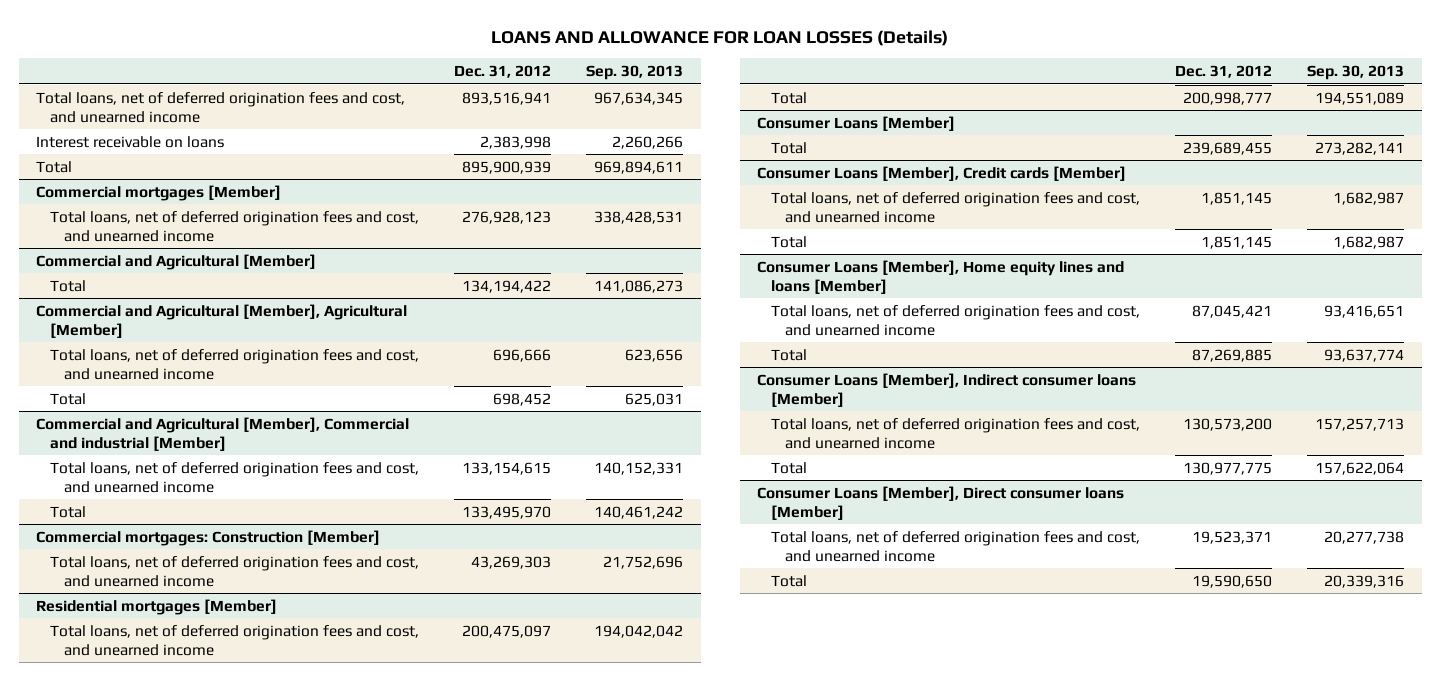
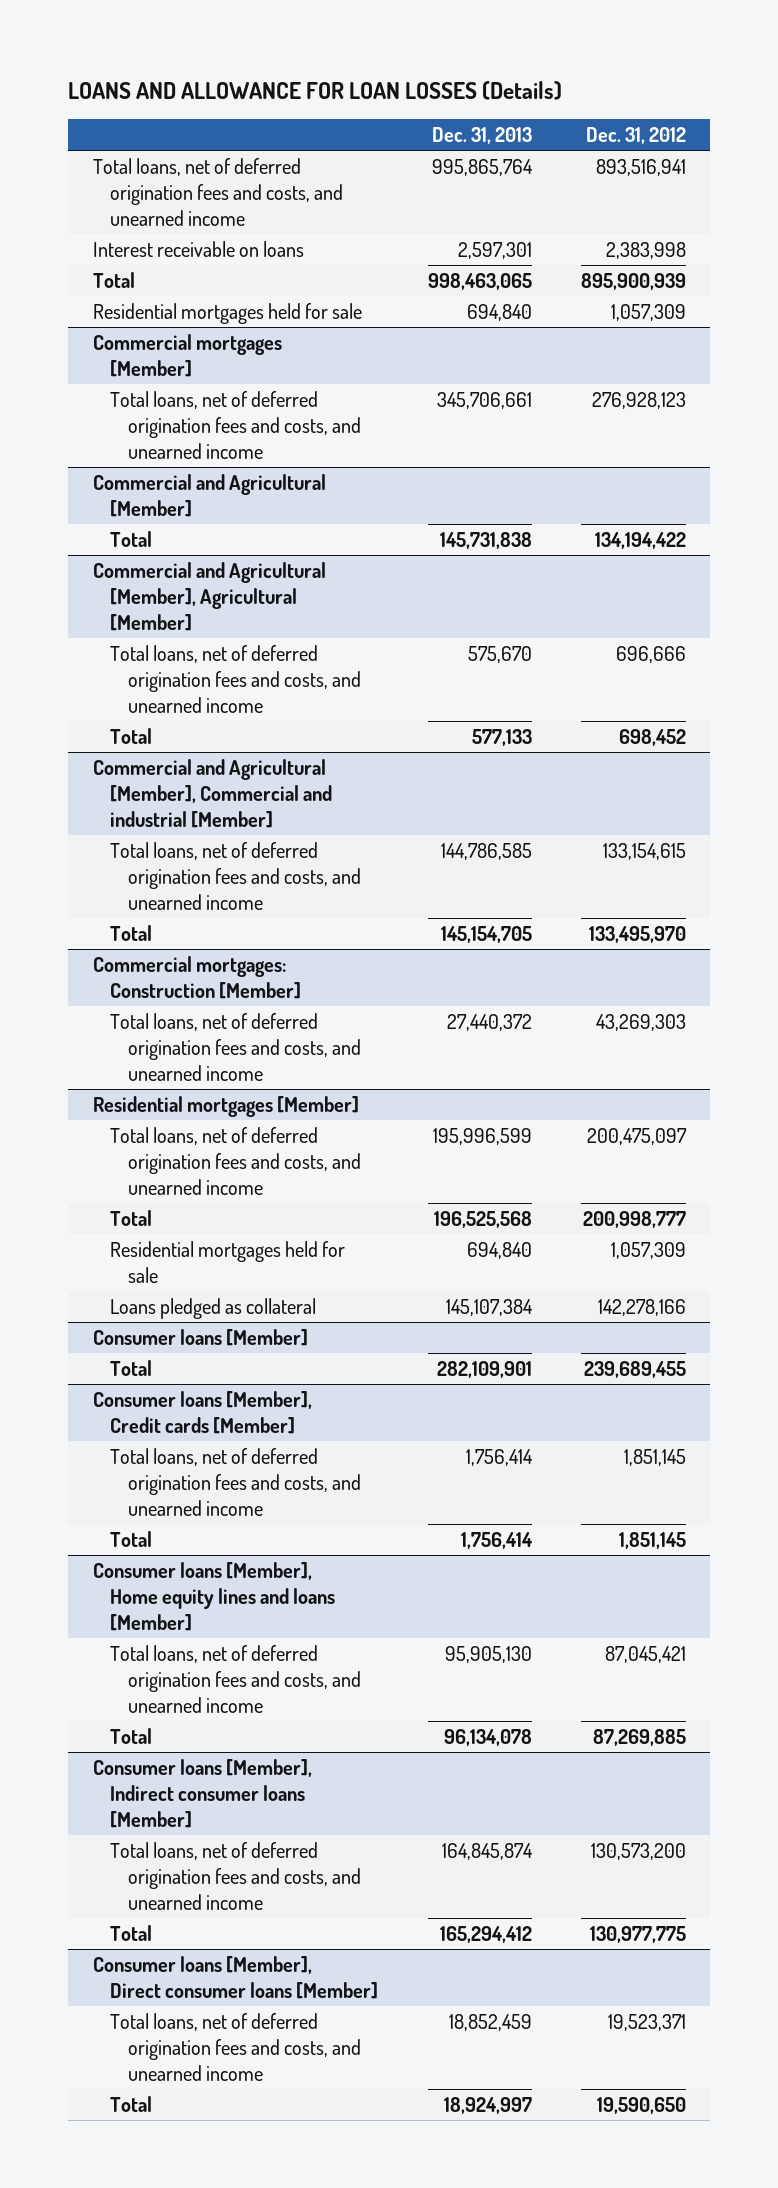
[586,65,684,81] Sep. 30, 2013 -> none
none -> [431,126,532,144] Dec. 31, 2013
[36,91,406,123] Total loans, net of deferred origination fees and cost, and unearned income -> [92,157,344,226] Total loans, net of deferred origination fees and costs, and unearned income
none -> [92,302,362,324] Residential mortgages held for sale
[50,210,420,242] Total loans, net of deferred origination fees and cost, and unearned income -> [110,390,362,459] Total loans, net of deferred origination fees and costs, and unearned income
[50,348,420,380] Total loans, net of deferred origination fees and cost, and unearned income -> [110,644,362,713] Total loans, net of deferred origination fees and costs, and unearned income
[50,461,420,493] Total loans, net of deferred origination fees and cost, and unearned income -> [110,841,362,910] Total loans, net of deferred origination fees and costs, and unearned income
[50,555,420,587] Total loans, net of deferred origination fees and cost, and unearned income -> [110,1012,362,1081] Total loans, net of deferred origination fees and costs, and unearned income
[50,624,420,656] Total loans, net of deferred origination fees and cost, and unearned income -> [110,1126,362,1195] Total loans, net of deferred origination fees and costs, and unearned income
none -> [110,1240,346,1283] Residential mortgages held for sale
none -> [110,1297,317,1319] Loans pledged as collateral
[757,115,956,131] Consumer Loans [Member] -> [92,1328,308,1346] Consumer loans [Member]
[757,165,1127,181] Consumer Loans [Member], Credit cards [Member] -> [92,1390,312,1434] Consumer loans [Member], Credit cards [Member]
[770,191,1140,223] Total loans, net of deferred origination fees and cost, and unearned income -> [110,1447,362,1516] Total loans, net of deferred origination fees and costs, and unearned income
[757,259,1125,294] Consumer Loans [Member], Home equity lines and loans [Member] -> [92,1561,336,1631] Consumer loans [Member], Home equity lines and loans [Member]
[770,304,1140,336] Total loans, net of deferred origination fees and cost, and unearned income -> [110,1644,362,1713] Total loans, net of deferred origination fees and costs, and unearned income
[757,372,1137,407] Consumer Loans [Member], Indirect consumer loans [Member] -> [92,1758,312,1828] Consumer loans [Member], Indirect consumer loans [Member]
[770,417,1140,449] Total loans, net of deferred origination fees and cost, and unearned income -> [110,1841,362,1910] Total loans, net of deferred origination fees and costs, and unearned income
[757,485,1125,520] Consumer Loans [Member], Direct consumer loans [Member] -> [92,1955,379,1999] Consumer loans [Member], Direct consumer loans [Member]
[770,530,1140,562] Total loans, net of deferred origination fees and cost, and unearned income -> [110,2012,362,2081] Total loans, net of deferred origination fees and costs, and unearned income

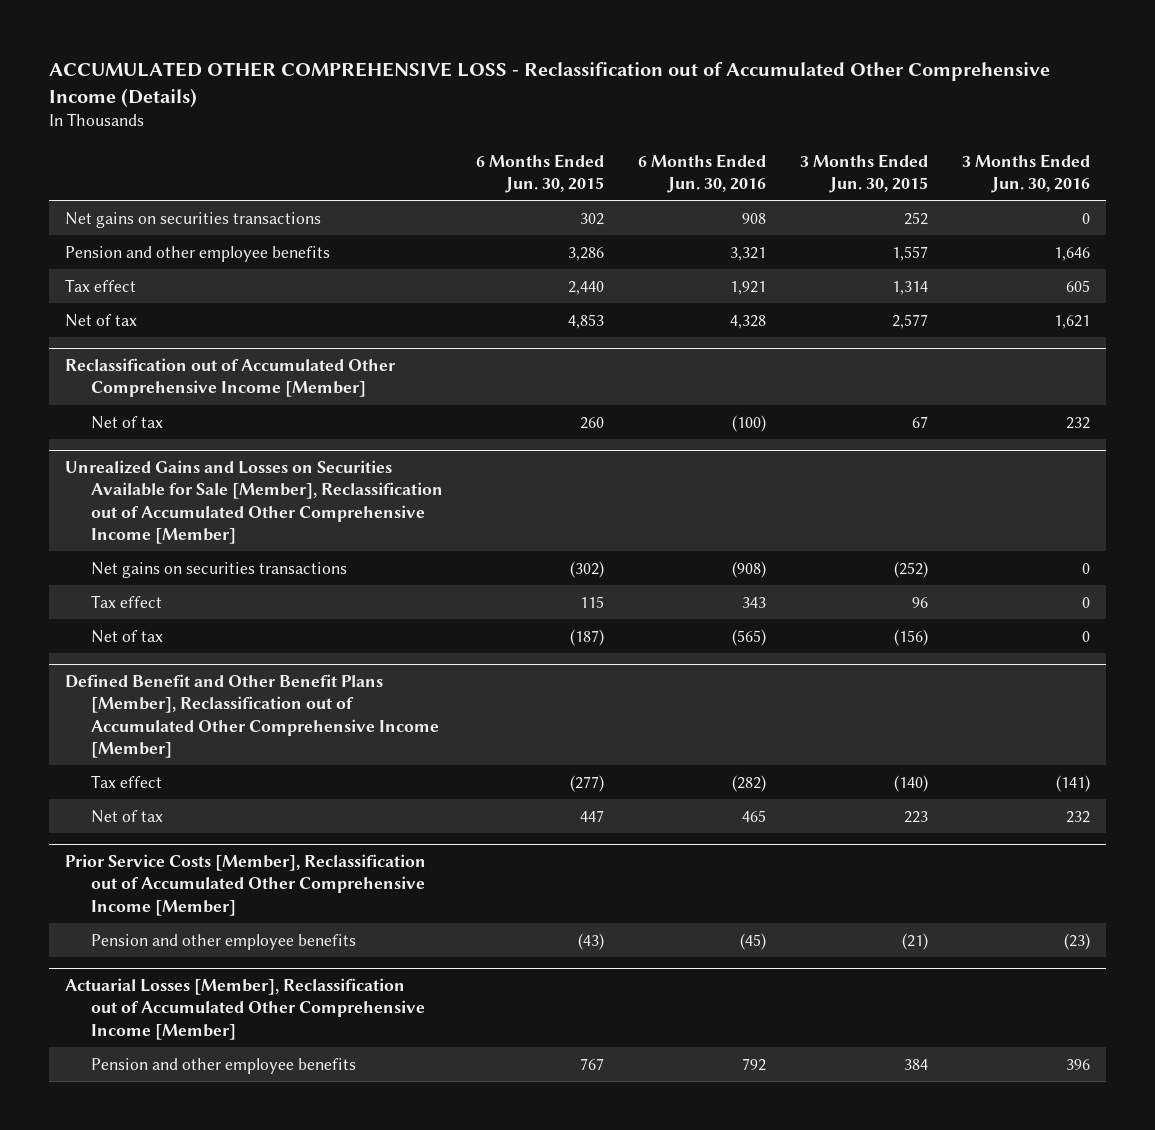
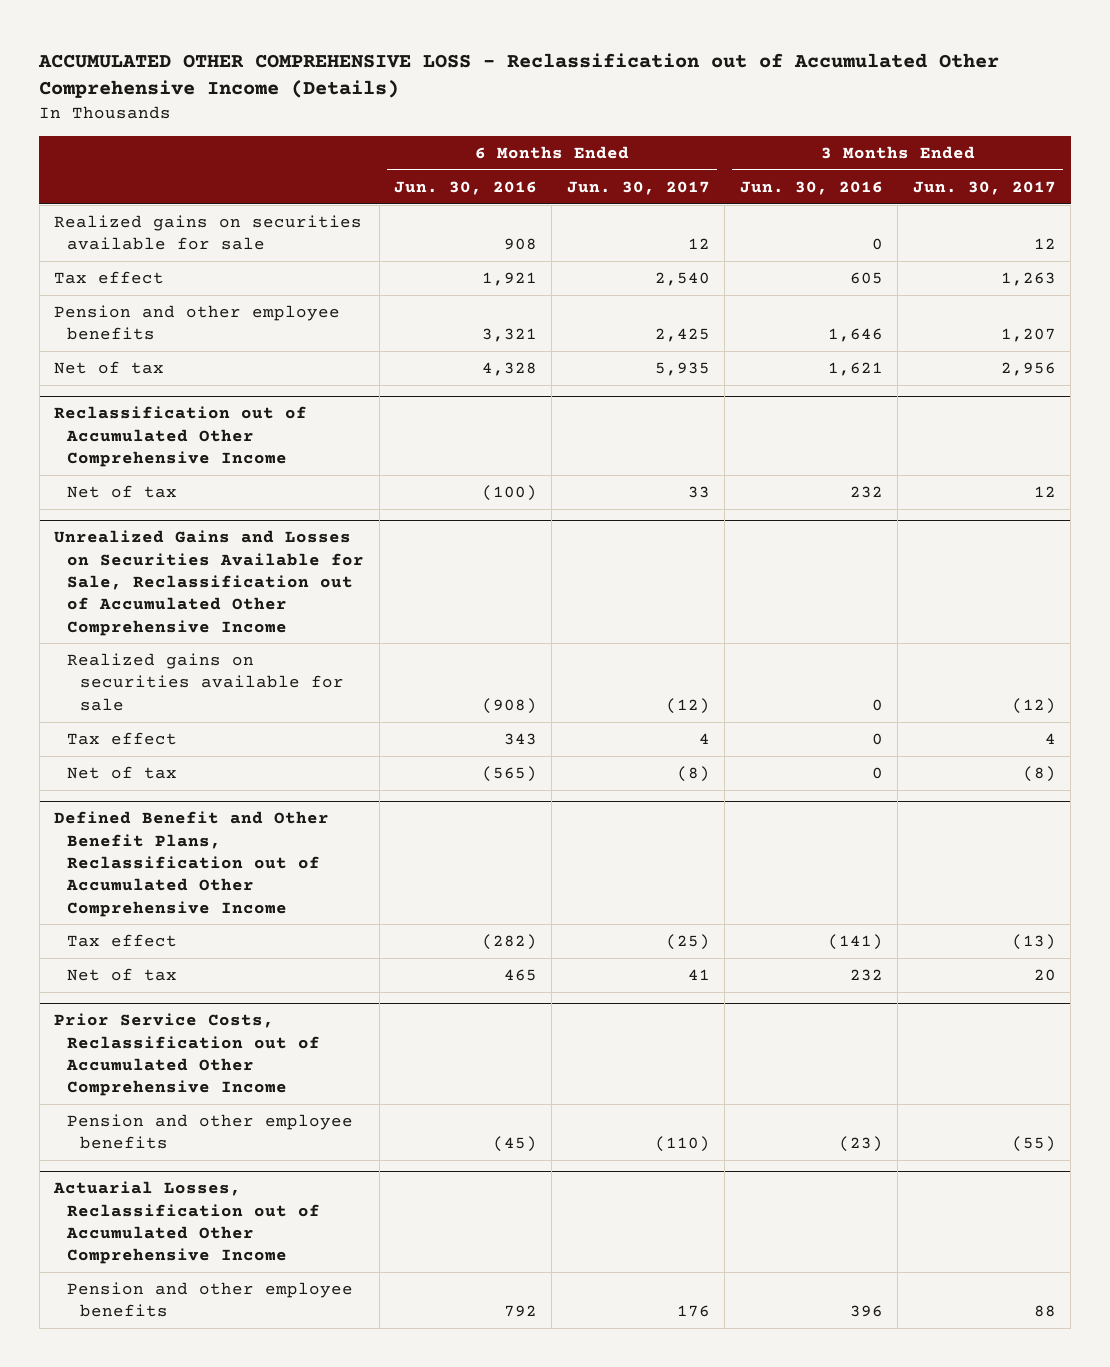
[476,153,605,193] 6 Months Ended Jun. 30, 2015 -> none
[799,153,928,193] 3 Months Ended Jun. 30, 2015 -> none
none -> [566,181,710,196] Jun. 30, 2017
none -> [912,181,1056,196] Jun. 30, 2017
[65,211,322,228] Net gains on securities transactions -> [54,215,363,251] Realized gains on securities available for sale
[65,245,331,262] Pension and other employee benefits -> [54,305,341,341] Pension and other employee benefits
[65,357,397,398] Reclassification out of Accumulated Other Comprehensive Income [Member] -> [54,406,308,467] Reclassification out of Accumulated Other Comprehensive Income
[65,459,443,545] Unrealized Gains and Losses on Securities Available for Sale [Member], Reclassification out of Accumulated Other Comprehensive Income [Member] -> [54,530,365,636] Unrealized Gains and Losses on Securities Available for Sale, Reclassification out of Accumulated Other Comprehensive Income
[90,561,347,578] Net gains on securities transactions -> [67,653,345,711] Realized gains on securities available for sale
[65,673,439,759] Defined Benefit and Other Benefit Plans [Member], Reclassification out of Accumulated Other Comprehensive Income [Member] -> [54,811,330,917] Defined Benefit and Other Benefit Plans, Reclassification out of Accumulated Other Comprehensive Income
[65,853,427,916] Prior Service Costs [Member], Reclassification out of Accumulated Other Comprehensive Income [Member] -> [54,1013,321,1097] Prior Service Costs, Reclassification out of Accumulated Other Comprehensive Income
[65,977,425,1040] Actuarial Losses [Member], Reclassification out of Accumulated Other Comprehensive Income [Member] -> [53,1181,321,1265] Actuarial Losses, Reclassification out of Accumulated Other Comprehensive Income

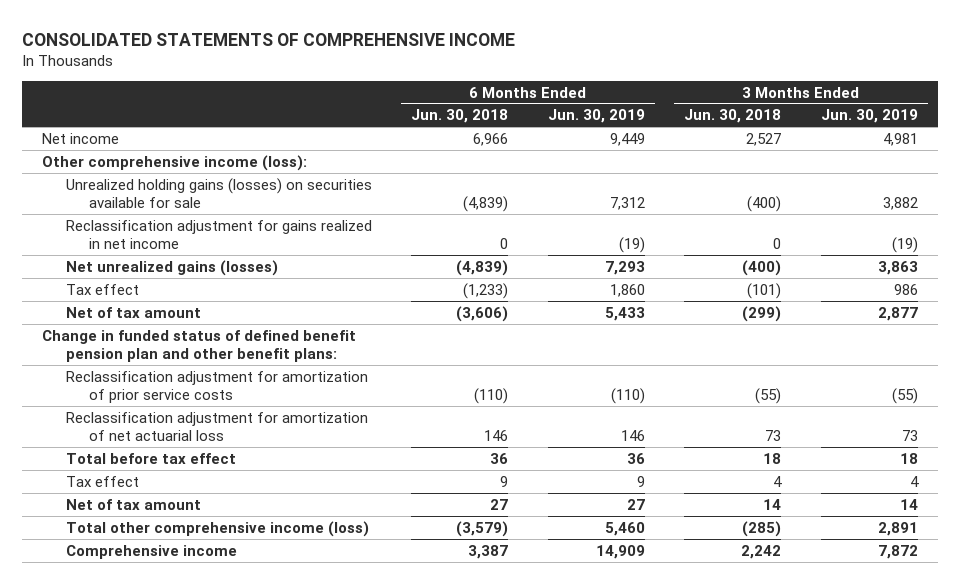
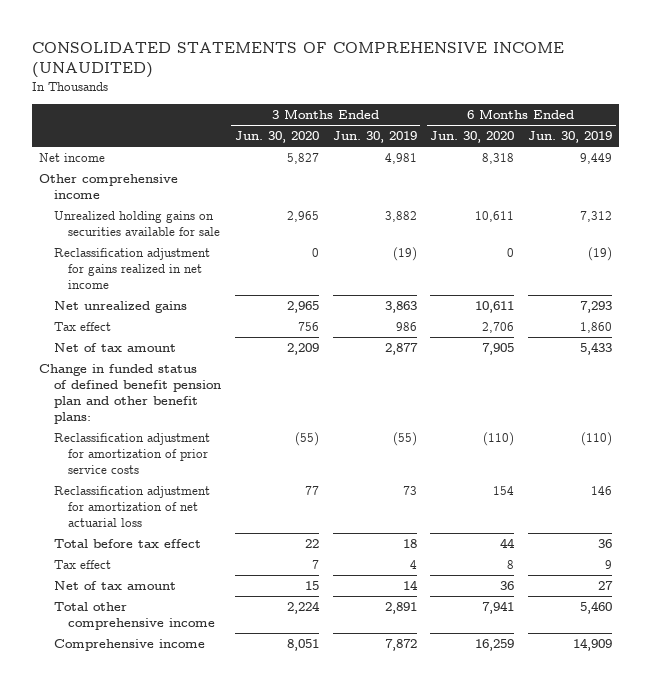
[22,32,516,46] CONSOLIDATED STATEMENTS OF COMPREHENSIVE INCOME -> [32,41,565,79] CONSOLIDATED STATEMENTS OF COMPREHENSIVE INCOME (UNAUDITED)
[411,109,509,124] Jun. 30, 2018 -> none
[684,109,782,124] Jun. 30, 2018 -> none
none -> [234,131,319,144] Jun. 30, 2020
none -> [430,131,515,144] Jun. 30, 2020
[42,154,308,171] Other comprehensive income (loss): -> [39,174,179,200] Other comprehensive income
[65,177,372,208] Unrealized holding gains (losses) on securities available for sale -> [53,211,221,237] Unrealized holding gains on securities available for sale
[65,259,278,276] Net unrealized gains (losses) -> [53,301,187,314] Net unrealized gains
[65,520,369,537] Total other comprehensive income (loss) -> [53,602,216,631] Total other comprehensive income

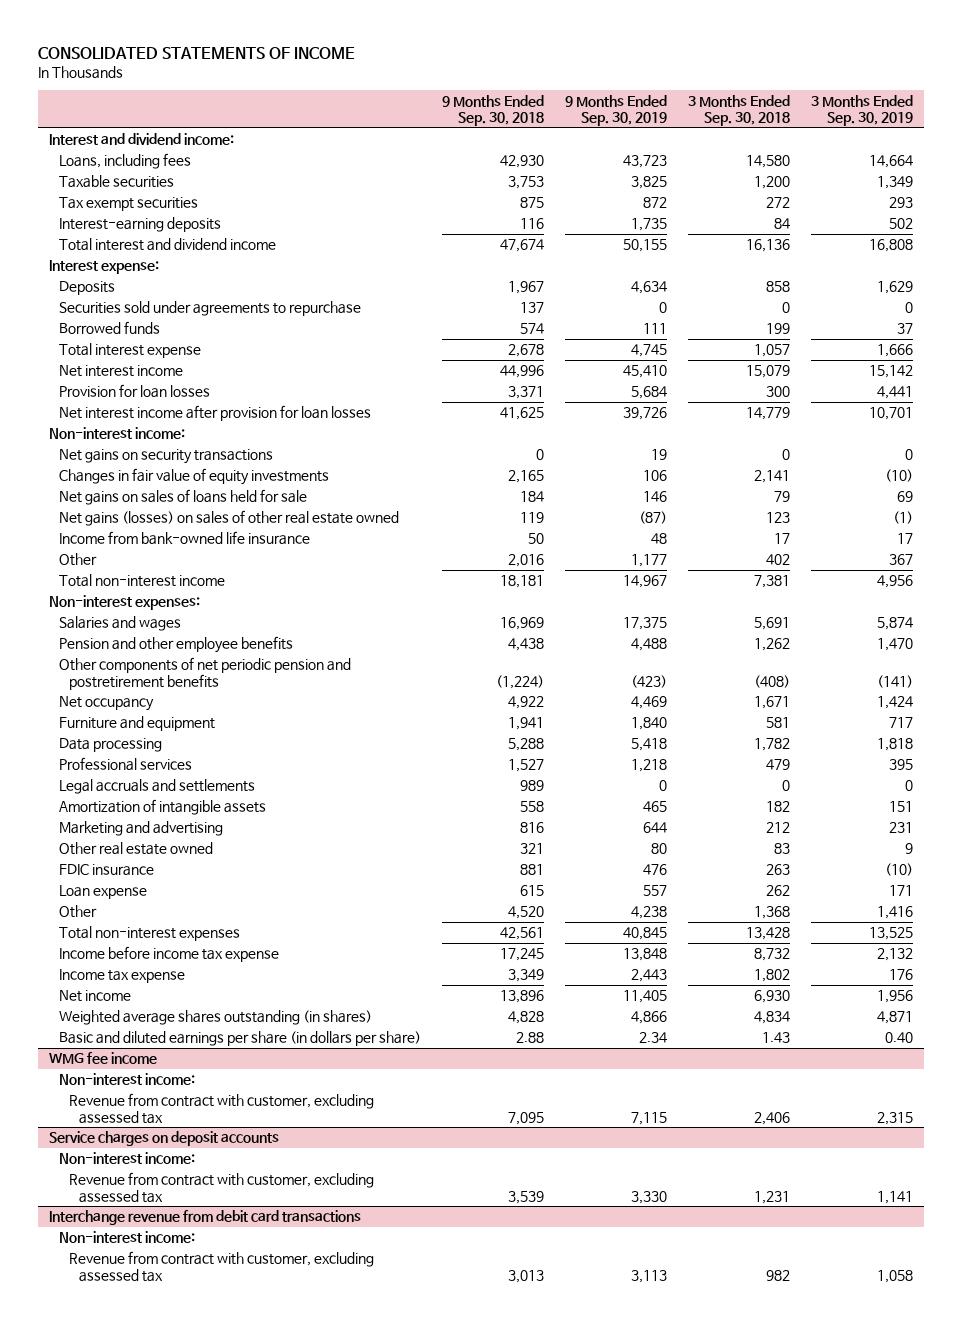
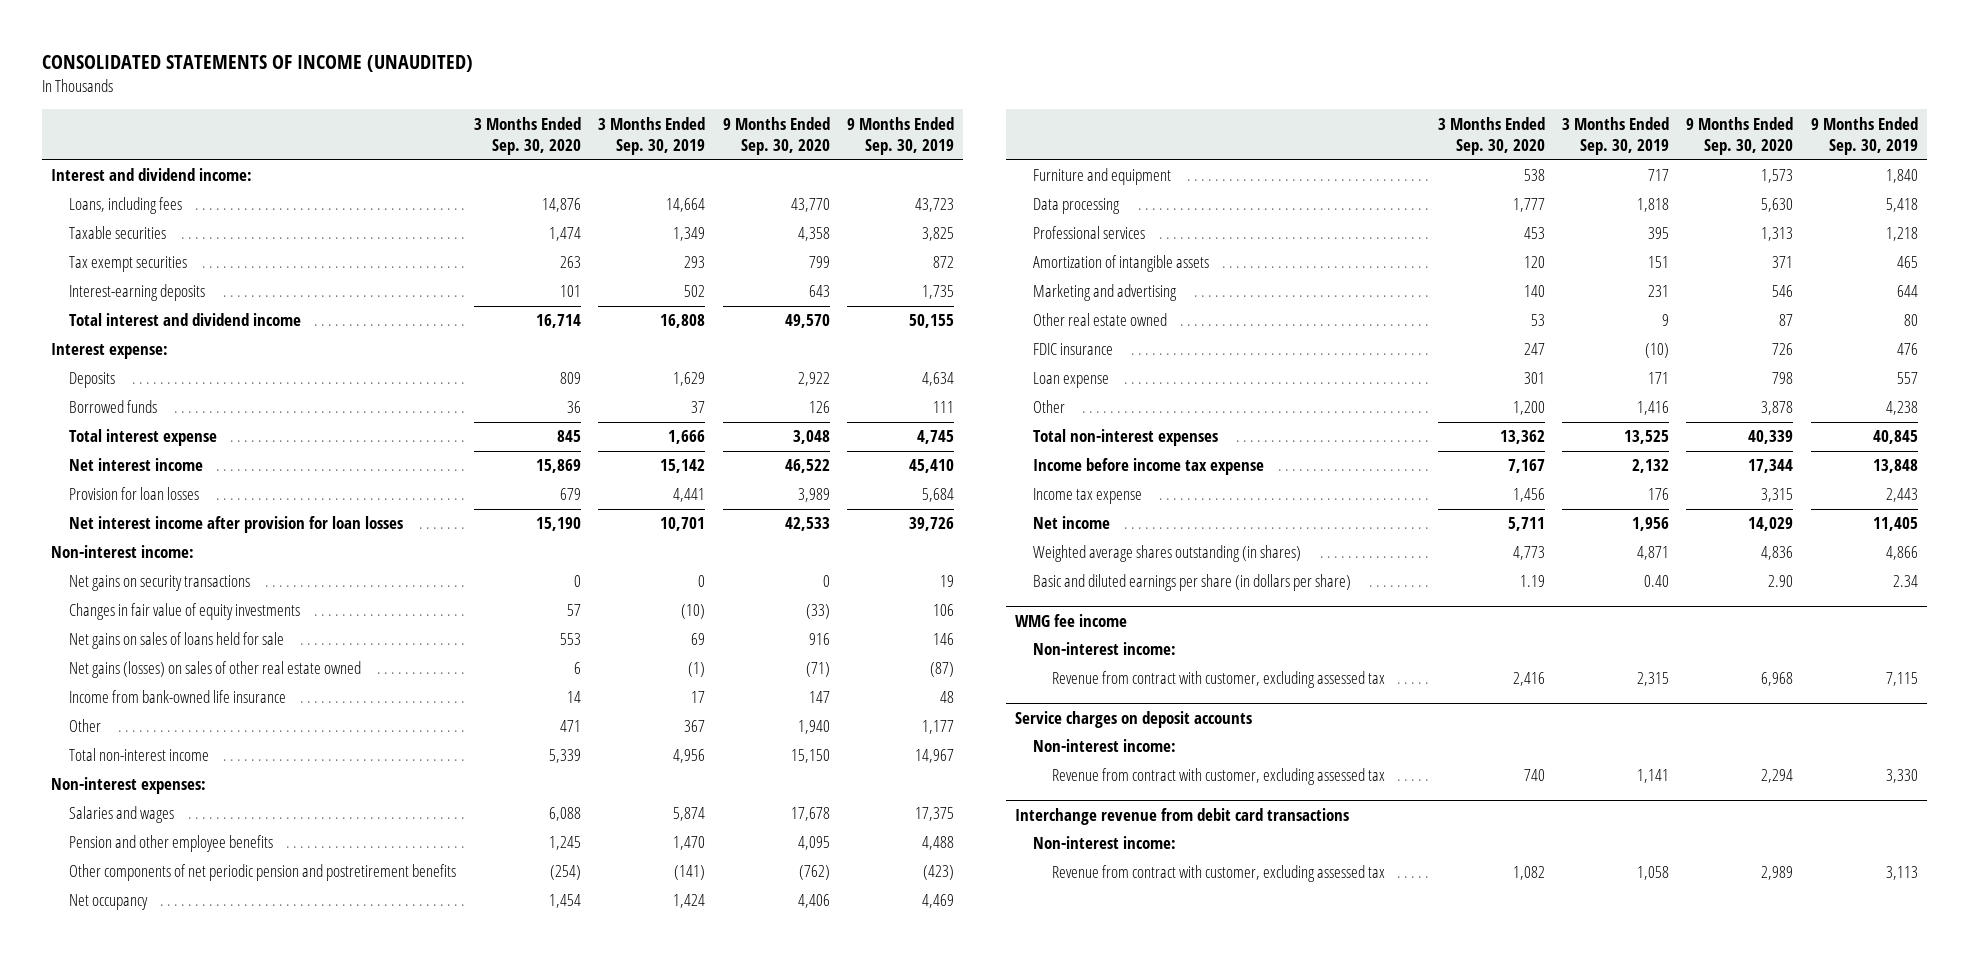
[38,47,356,60] CONSOLIDATED STATEMENTS OF INCOME -> [42,54,474,72] CONSOLIDATED STATEMENTS OF INCOME (UNAUDITED)
[442,94,545,127] 9 Months Ended Sep. 30, 2018 -> none
[688,94,791,127] 3 Months Ended Sep. 30, 2018 -> none
none -> [473,116,581,156] 3 Months Ended Sep. 30, 2020
none -> [722,116,830,156] 9 Months Ended Sep. 30, 2020
[59,301,362,317] Securities sold under agreements to repurchase -> none
[59,779,256,795] Legal accruals and settlements -> none

